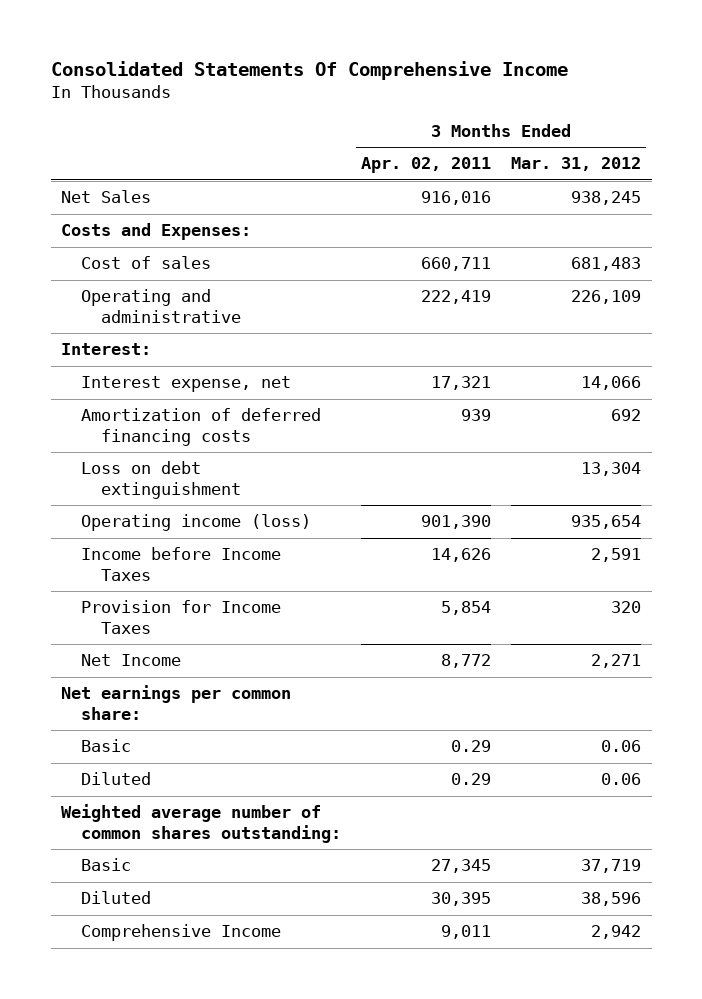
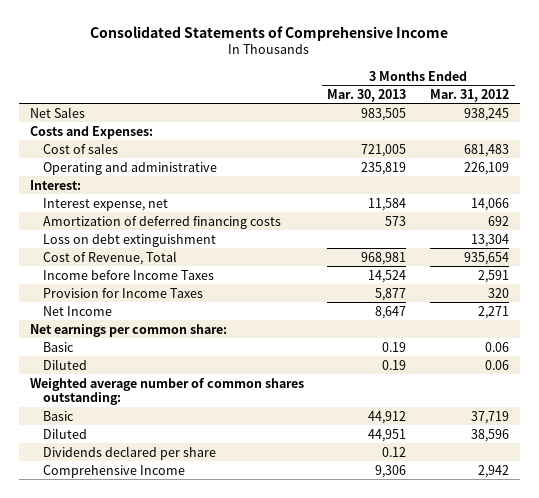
[50,60,568,80] Consolidated Statements Of Comprehensive Income -> [90,25,449,41] Consolidated Statements of Comprehensive Income
[361,157,492,174] Apr. 02, 2011 -> none
none -> [327,88,407,102] Mar. 30, 2013
[80,514,311,532] Operating income (loss) -> [43,250,178,265] Cost of Revenue, Total
none -> [43,445,217,460] Dividends declared per share

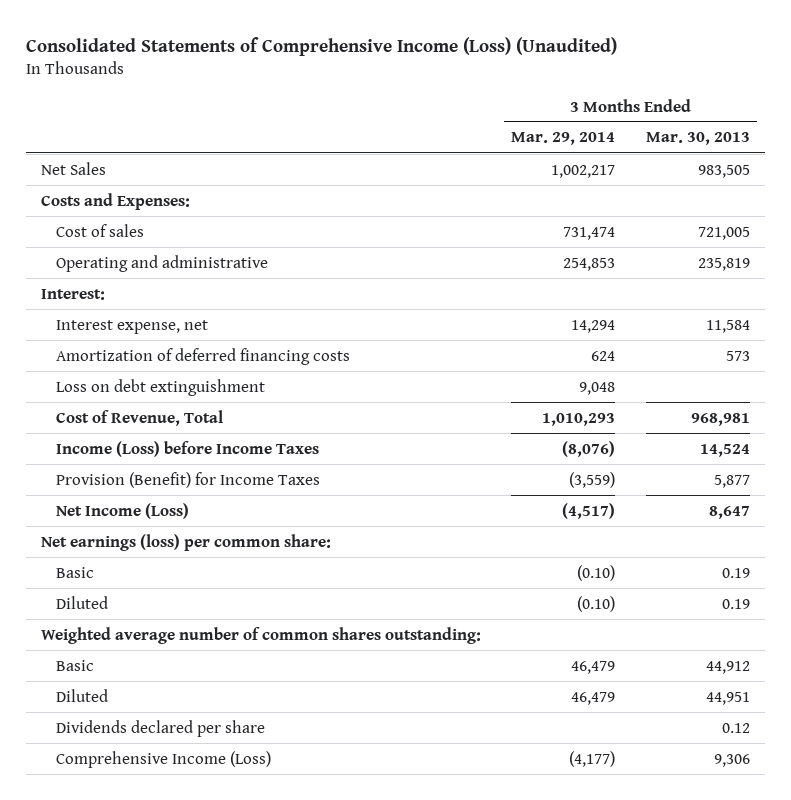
[90,25,449,41] Consolidated Statements of Comprehensive Income -> [26,36,618,56] Consolidated Statements of Comprehensive Income (Loss) (Unaudited)
[429,88,509,102] Mar. 31, 2012 -> none
none -> [511,132,616,146] Mar. 29, 2014
[43,269,215,280] Income before Income Taxes -> [56,440,320,457] Income (Loss) before Income Taxes
[43,287,204,298] Provision for Income Taxes -> [56,471,321,488] Provision (Benefit) for Income Taxes
[43,305,113,316] Net Income -> [56,502,190,519] Net Income (Loss)
[30,323,228,337] Net earnings per common share: -> [41,533,332,551] Net earnings (loss) per common share:
[43,464,186,478] Comprehensive Income -> [56,750,272,768] Comprehensive Income (Loss)

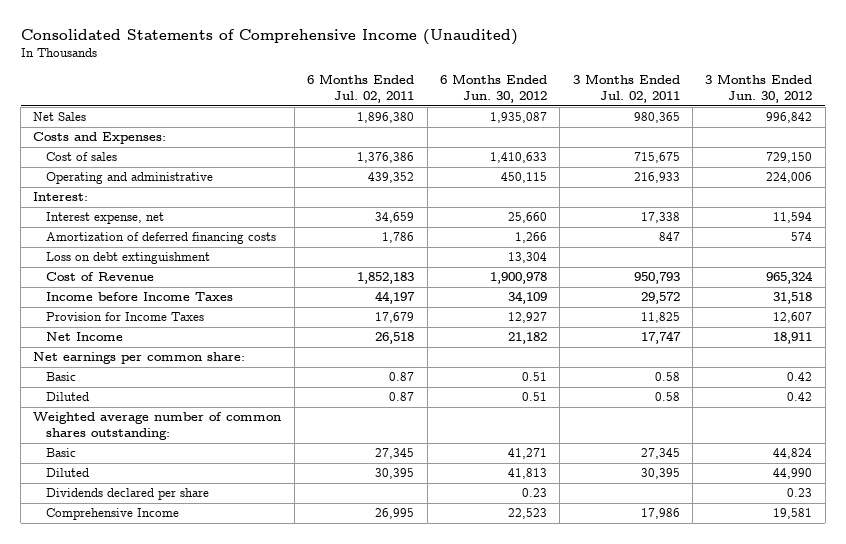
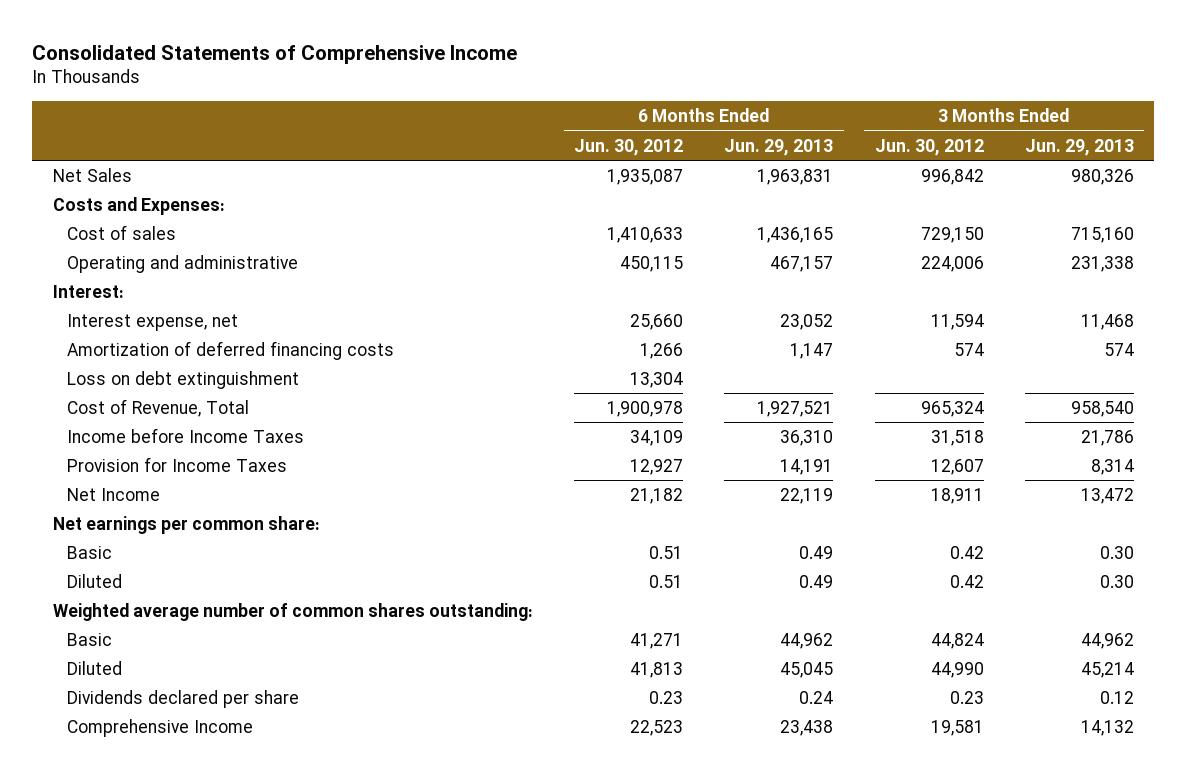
[20,29,518,46] Consolidated Statements of Comprehensive Income (Unaudited) -> [32,44,518,64] Consolidated Statements of Comprehensive Income
[307,74,415,104] 6 Months Ended Jul. 02, 2011 -> none
[572,74,680,104] 3 Months Ended Jul. 02, 2011 -> none
none -> [724,138,834,156] Jun. 29, 2013
none -> [1024,138,1134,156] Jun. 29, 2013
[46,272,155,282] Cost of Revenue -> [67,399,250,418] Cost of Revenue, Total

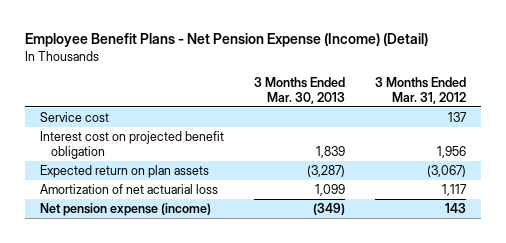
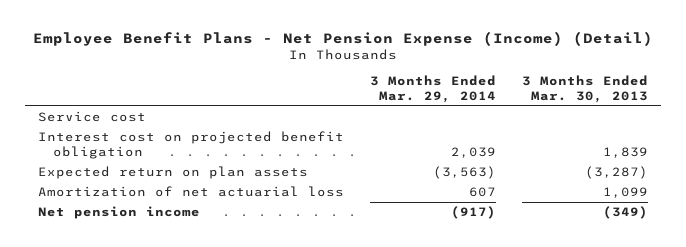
[374,76,466,104] 3 Months Ended Mar. 31, 2012 -> none
none -> [370,74,497,103] 3 Months Ended Mar. 29, 2014
[40,202,212,216] Net pension expense (income) -> [37,206,200,220] Net pension income

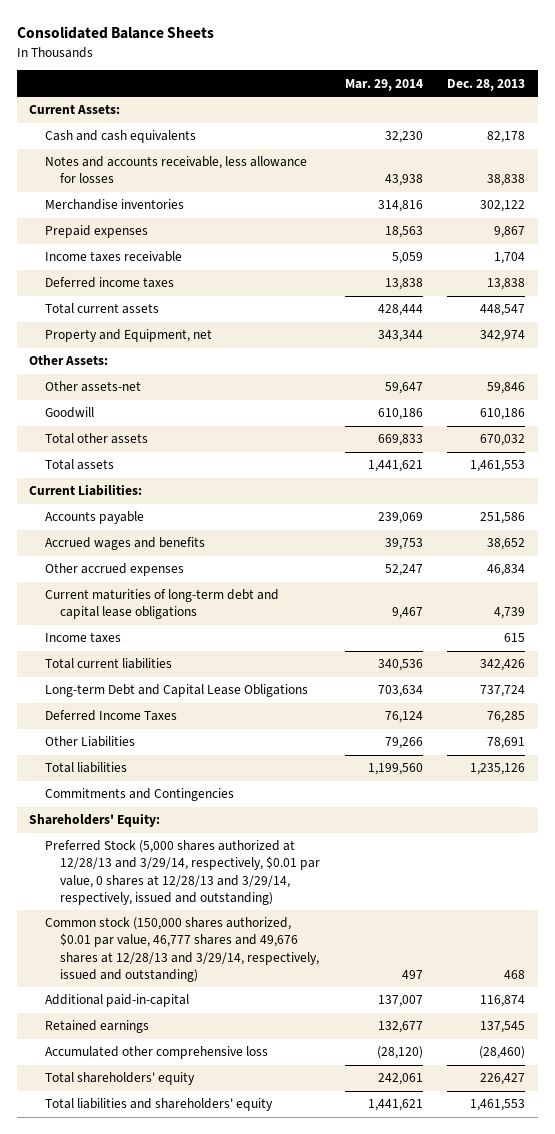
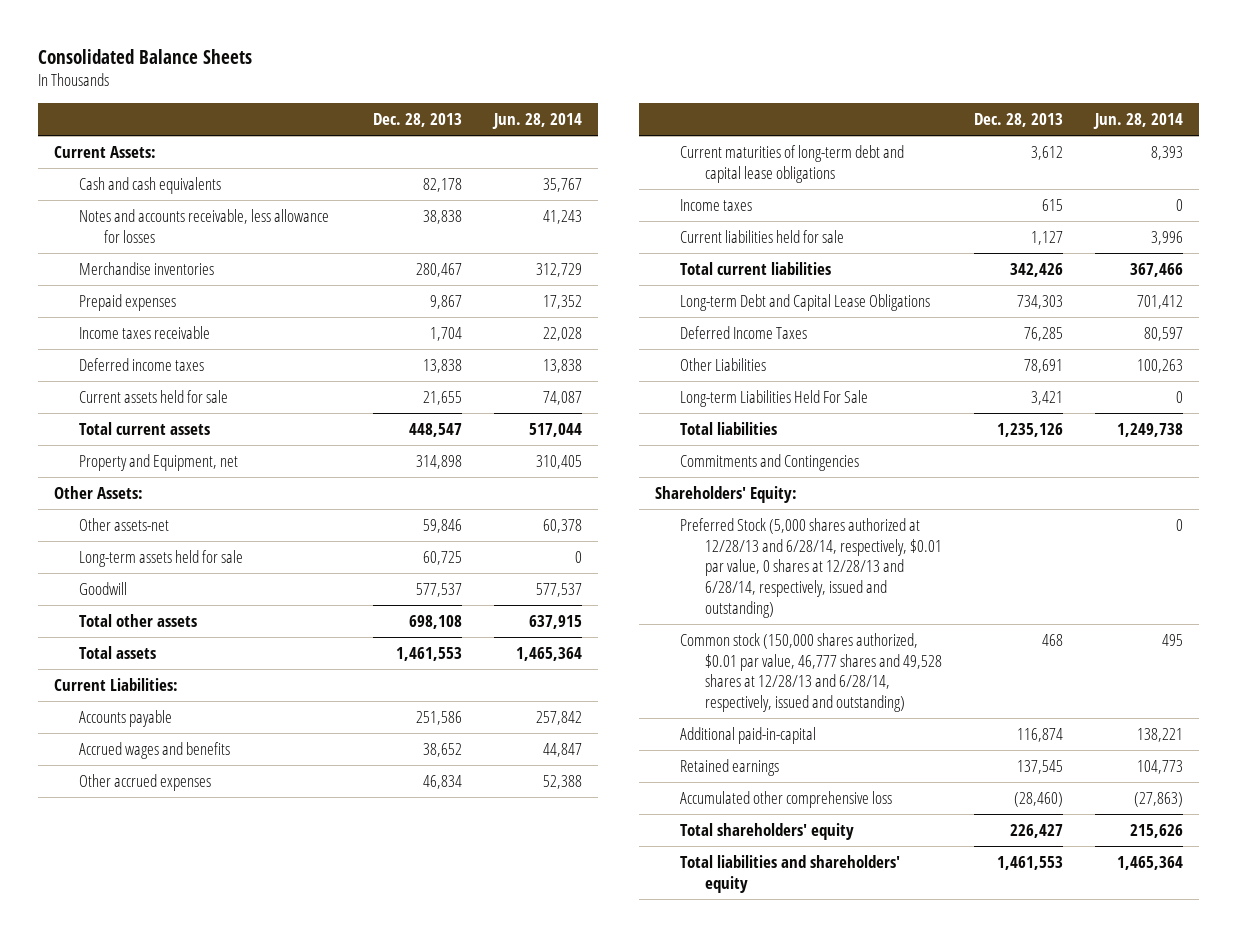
[344,78,423,91] Mar. 29, 2014 -> none
none -> [491,112,582,129] Jun. 28, 2014
[480,200,526,213] 302,122 -> [415,263,462,278] 280,467
none -> [78,390,228,404] Current assets held for sale
[480,330,526,343] 342,974 -> [415,455,462,470] 314,898
none -> [78,550,243,568] Long-term assets held for sale
[480,408,526,421] 610,186 -> [415,583,462,598] 577,537
[480,434,526,447] 670,032 -> [408,615,462,630] 698,108
[494,607,526,620] 4,739 -> [1031,146,1064,161] 3,612
none -> [680,230,845,244] Current liabilities held for sale
[480,685,526,698] 737,724 -> [1017,295,1064,310] 734,303
none -> [680,390,869,408] Long-term Liabilities Held For Sale
[44,840,321,905] Preferred Stock (5,000 shares authorized at 12/28/13 and 3/29/14, respectively, $0.01 par value, 0 shares at 12/28/13 and 3/29/14, respectively, issued and outstanding) -> [680,518,943,618] Preferred Stock (5,000 shares authorized at 12/28/13 and 6/28/14, respectively, $0.01 par value, 0 shares at 12/28/13 and 6/28/14, respectively, issued and outstanding)
[44,917,320,982] Common stock (150,000 shares authorized, $0.01 par value, 46,777 shares and 49,676 shares at 12/28/13 and 3/29/14, respectively, issued and outstanding) -> [680,633,943,713] Common stock (150,000 shares authorized, $0.01 par value, 46,777 shares and 49,528 shares at 12/28/13 and 6/28/14, respectively, issued and outstanding)

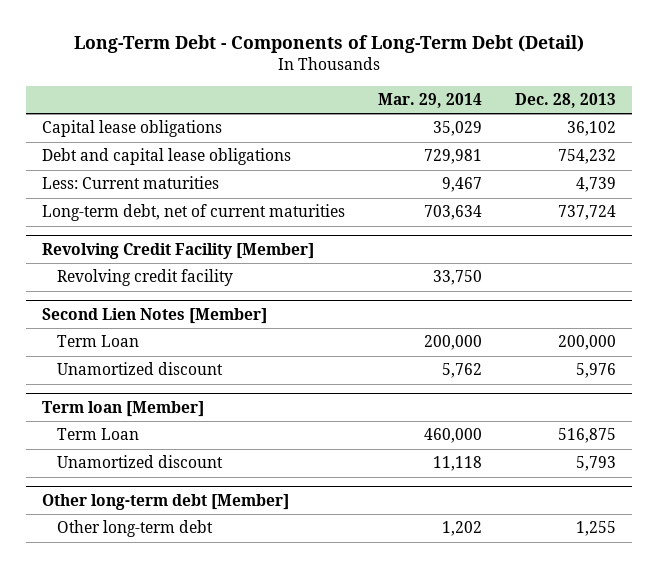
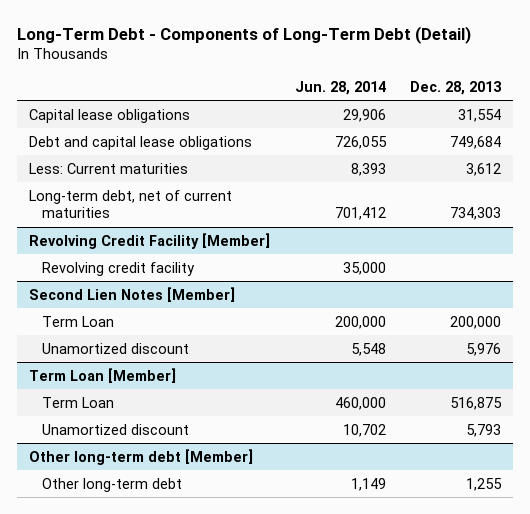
[377,92,482,108] Mar. 29, 2014 -> none
none -> [294,80,386,95] Jun. 28, 2014
[566,121,616,137] 36,102 -> [457,108,501,122] 31,554
[557,149,616,165] 754,232 -> [449,135,501,149] 749,684
[575,177,616,193] 4,739 -> [465,162,501,176] 3,612
[557,205,616,221] 737,724 -> [449,207,501,221] 734,303
[41,401,204,418] Term loan [Member] -> [29,367,177,383] Term Loan [Member]

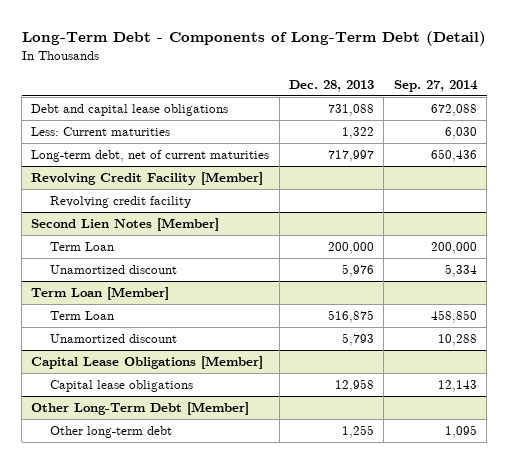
[294,80,386,95] Jun. 28, 2014 -> none
none -> [393,79,478,92] Sep. 27, 2014
[29,108,191,123] Capital lease obligations -> none
[449,135,501,149] 749,684 -> [328,103,375,116] 731,088
[465,162,501,176] 3,612 -> [342,126,375,139] 1,322
[449,207,501,221] 734,303 -> [328,149,375,162] 717,997
none -> [31,355,264,369] Capital Lease Obligations [Member]
none -> [50,379,194,392] Capital lease obligations
[29,448,254,465] Other long-term debt [Member] -> [31,401,250,415] Other Long-Term Debt [Member]

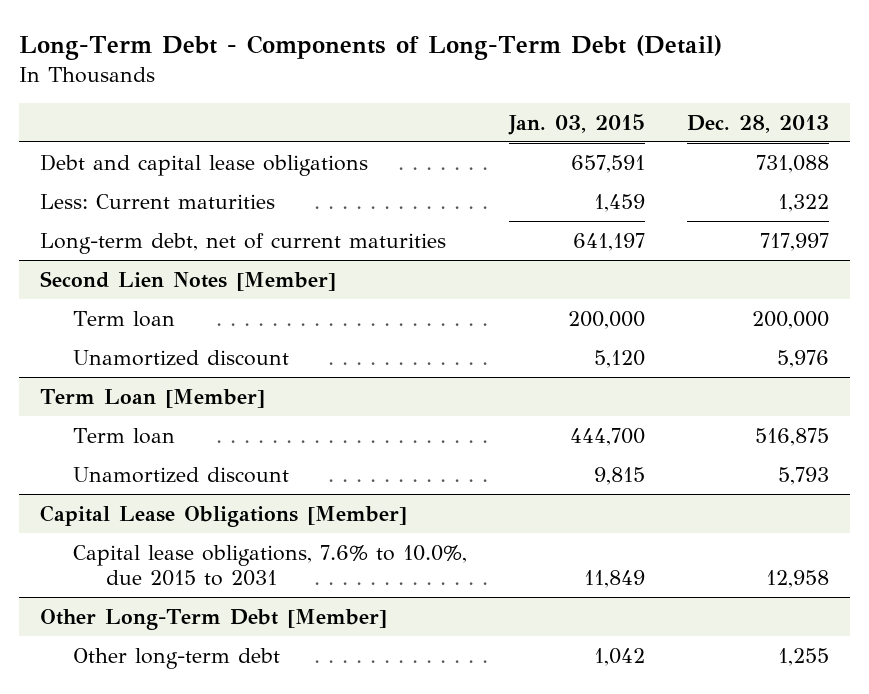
[393,79,478,92] Sep. 27, 2014 -> none
none -> [507,113,645,135] Jan. 03, 2015
[31,171,264,185] Revolving Credit Facility [Member] -> none
[50,195,192,208] Revolving credit facility -> none
[50,241,115,251] Term Loan -> [73,310,176,327] Term loan
[50,310,115,320] Term Loan -> [73,427,176,444] Term loan
[50,379,194,392] Capital lease obligations -> [73,544,468,587] Capital lease obligations, 7.6% to 10.0%, due 2015 to 2031

